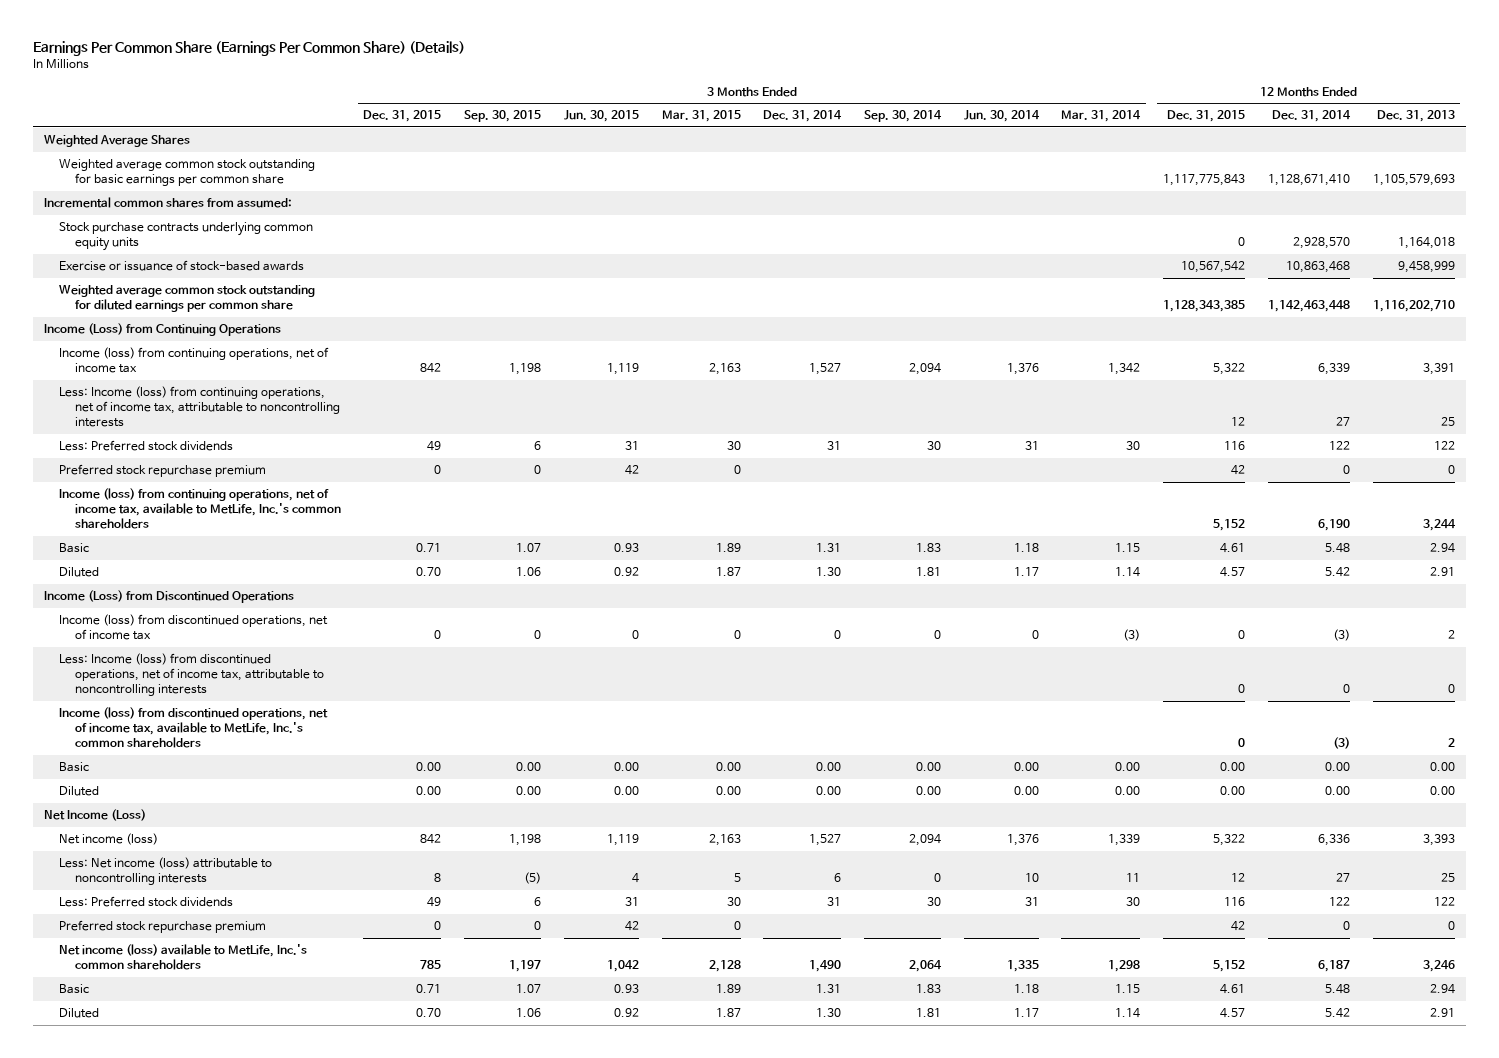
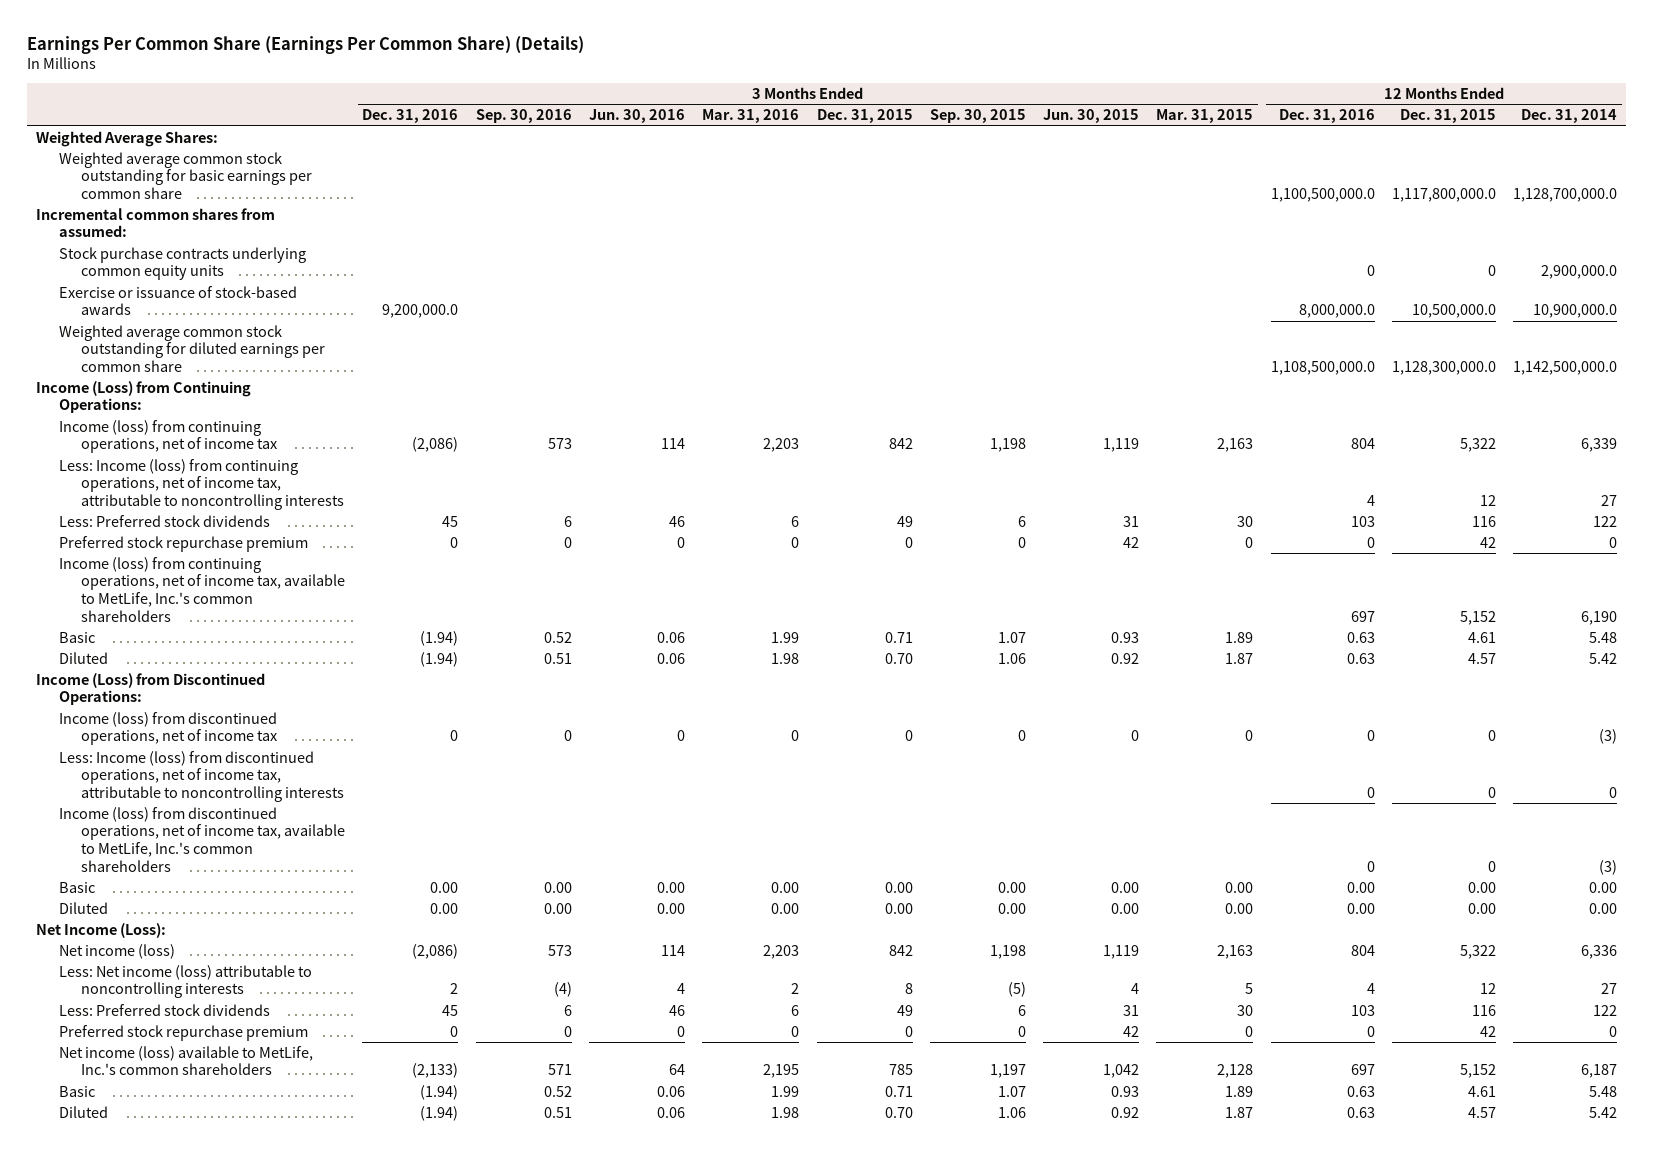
[763,110,843,123] Dec. 31, 2014 -> none
[864,110,943,123] Sep. 30, 2014 -> none
[963,110,1040,123] Jun. 30, 2014 -> none
[1061,110,1142,123] Mar. 31, 2014 -> none
[1376,110,1455,123] Dec. 31, 2013 -> none
none -> [362,109,459,124] Dec. 31, 2016
none -> [475,109,572,124] Sep. 30, 2016
none -> [588,109,685,124] Jun. 30, 2016
none -> [702,109,800,124] Mar. 31, 2016
none -> [1278,109,1375,124] Dec. 31, 2016
[44,135,191,148] Weighted Average Shares -> [35,130,218,147] Weighted Average Shares:
[1163,174,1246,187] 1,117,775,843 -> [1392,187,1497,202] 1,117,800,000.0
[1267,174,1350,187] 1,128,671,410 -> [1513,187,1618,202] 1,128,700,000.0
[1292,237,1350,250] 2,928,570 -> [1541,265,1618,280] 2,900,000.0
[1181,261,1246,274] 10,567,542 -> [1412,304,1497,319] 10,500,000.0
[1285,261,1350,274] 10,863,468 -> [1533,304,1618,319] 10,900,000.0
[1163,300,1246,313] 1,128,343,385 -> [1392,360,1497,375] 1,128,300,000.0
[1267,300,1350,313] 1,142,463,448 -> [1513,360,1618,375] 1,142,500,000.0
[44,323,282,337] Income (Loss) from Continuing Operations -> [35,380,251,414] Income (Loss) from Continuing Operations:
[44,590,295,604] Income (Loss) from Discontinued Operations -> [35,672,265,706] Income (Loss) from Discontinued Operations:
[44,809,147,822] Net Income (Loss) -> [35,922,166,938] Net Income (Loss):

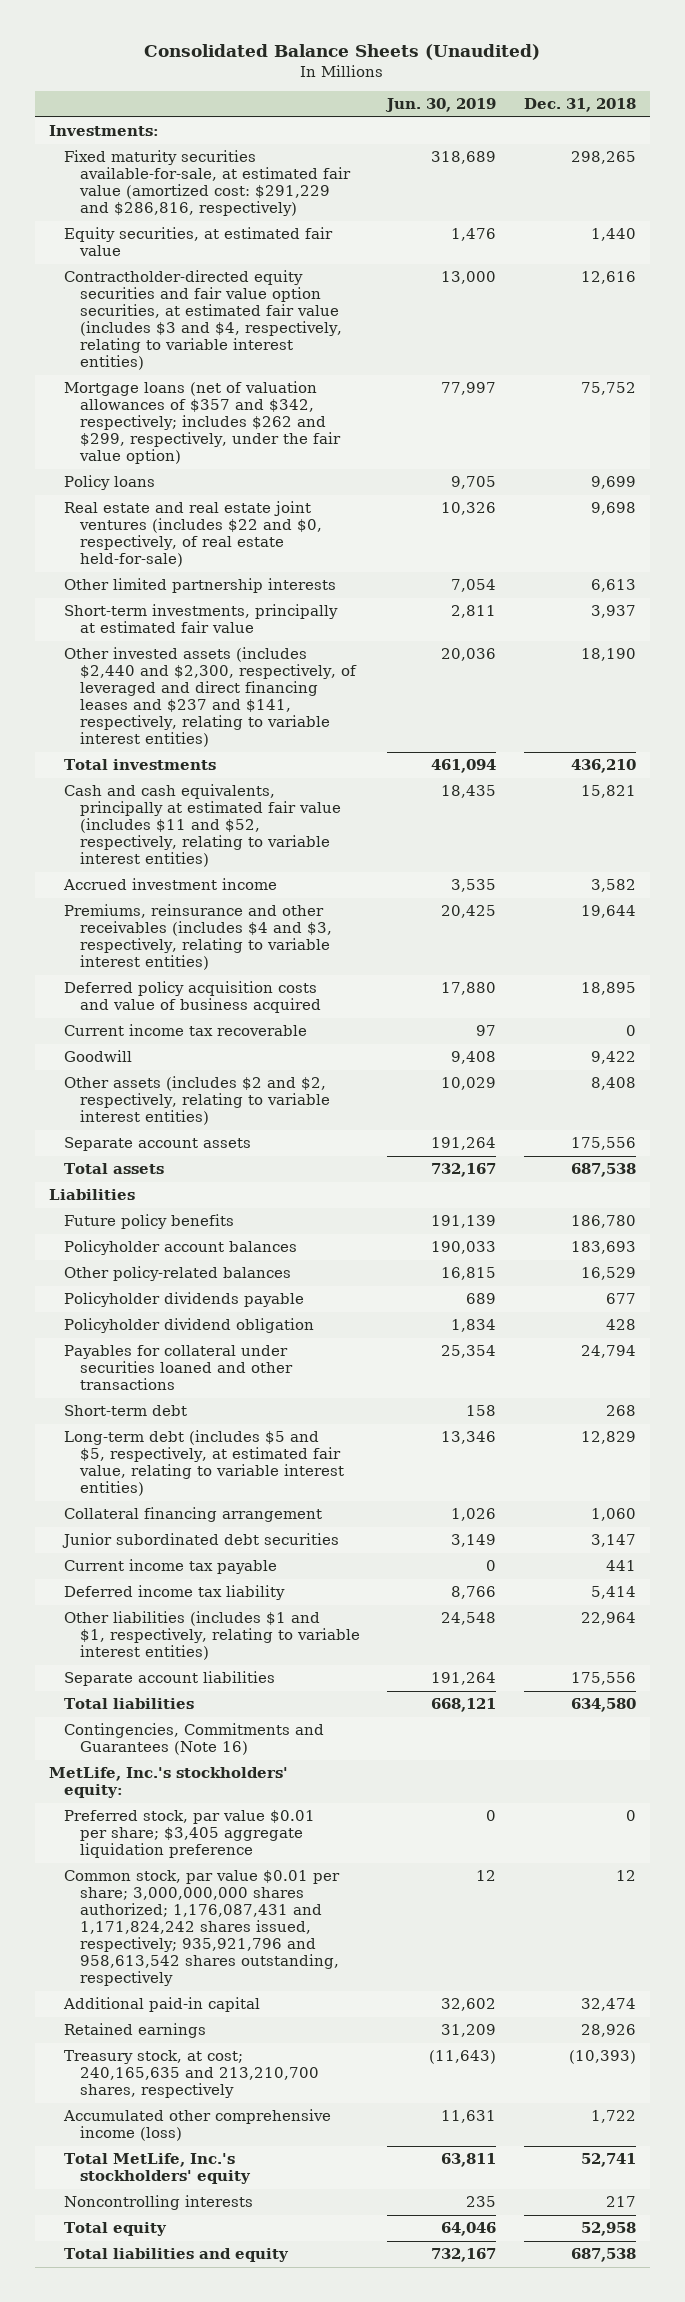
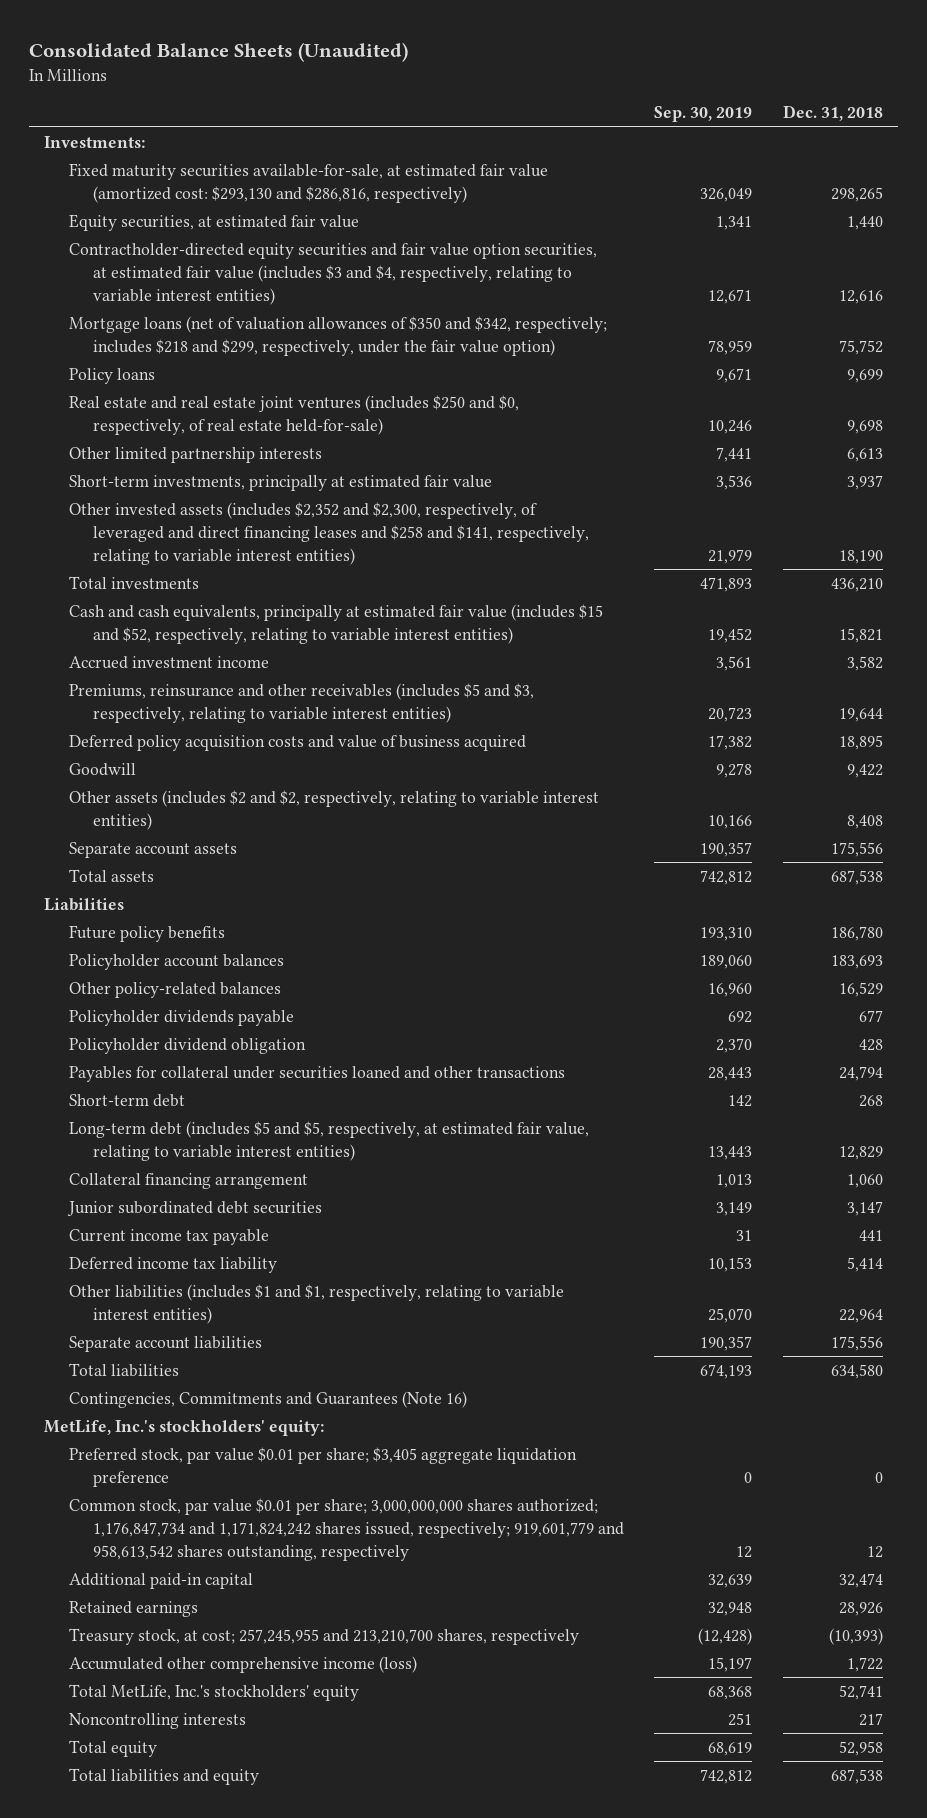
[385,98,497,113] Jun. 30, 2019 -> none
none -> [654,106,753,123] Sep. 30, 2019
[64,150,352,217] Fixed maturity securities available-for-sale, at estimated fair value (amortized cost: $291,229 and $286,816, respectively) -> [68,162,548,203] Fixed maturity securities available-for-sale, at estimated fair value (amortized cost: $293,130 and $286,816, respectively)
[64,381,342,465] Mortgage loans (net of valuation allowances of $357 and $342, respectively; includes $262 and $299, respectively, under the fair value option) -> [68,315,607,356] Mortgage loans (net of valuation allowances of $350 and $342, respectively; includes $218 and $299, respectively, under the fair value option)
[64,501,323,568] Real estate and real estate joint ventures (includes $22 and $0, respectively, of real estate held-for-sale) -> [68,394,519,435] Real estate and real estate joint ventures (includes $250 and $0, respectively, of real estate held-for-sale)
[64,647,358,748] Other invested assets (includes $2,440 and $2,300, respectively, of leveraged and direct financing leases and $237 and $141, respectively, relating to variable interest entities) -> [68,501,589,565] Other invested assets (includes $2,352 and $2,300, respectively, of leveraged and direct financing leases and $258 and $141, respectively, relating to variable interest entities)
[64,784,342,868] Cash and cash equivalents, principally at estimated fair value (includes $11 and $52, respectively, relating to variable interest entities) -> [68,603,603,644] Cash and cash equivalents, principally at estimated fair value (includes $15 and $52, respectively, relating to variable interest entities)
[64,904,333,971] Premiums, reinsurance and other receivables (includes $4 and $3, respectively, relating to variable interest entities) -> [68,682,534,723] Premiums, reinsurance and other receivables (includes $5 and $3, respectively, relating to variable interest entities)
[64,1024,308,1037] Current income tax recoverable -> none
[64,1870,341,1987] Common stock, par value $0.01 per share; 3,000,000,000 shares authorized; 1,176,087,431 and 1,171,824,242 shares issued, respectively; 935,921,796 and 958,613,542 shares outstanding, respectively -> [68,1497,624,1561] Common stock, par value $0.01 per share; 3,000,000,000 shares authorized; 1,176,847,734 and 1,171,824,242 shares issued, respectively; 919,601,779 and 958,613,542 shares outstanding, respectively
[64,2050,320,2099] Treasury stock, at cost; 240,165,635 and 213,210,700 shares, respectively -> [68,1627,579,1645] Treasury stock, at cost; 257,245,955 and 213,210,700 shares, respectively

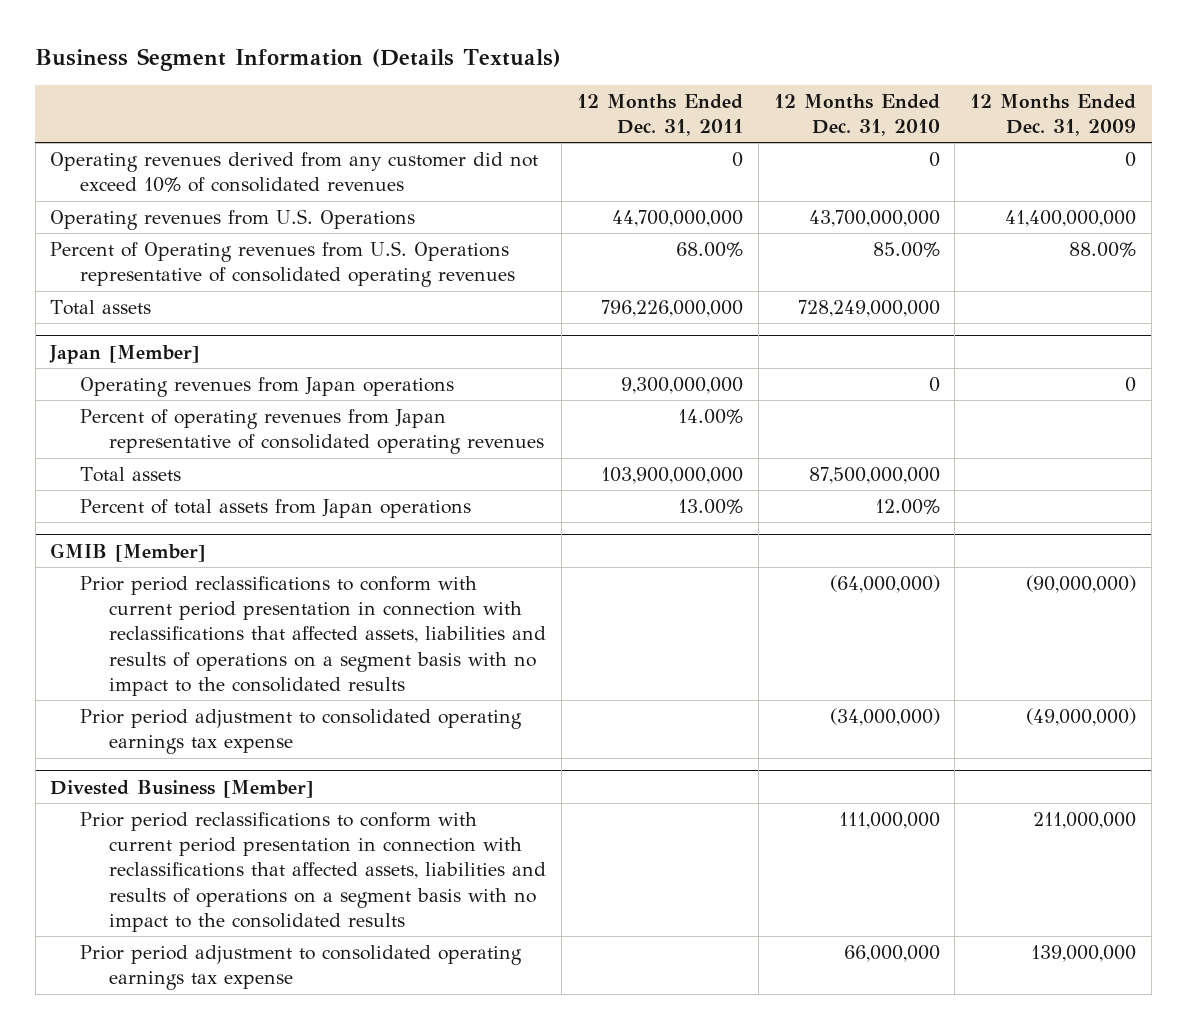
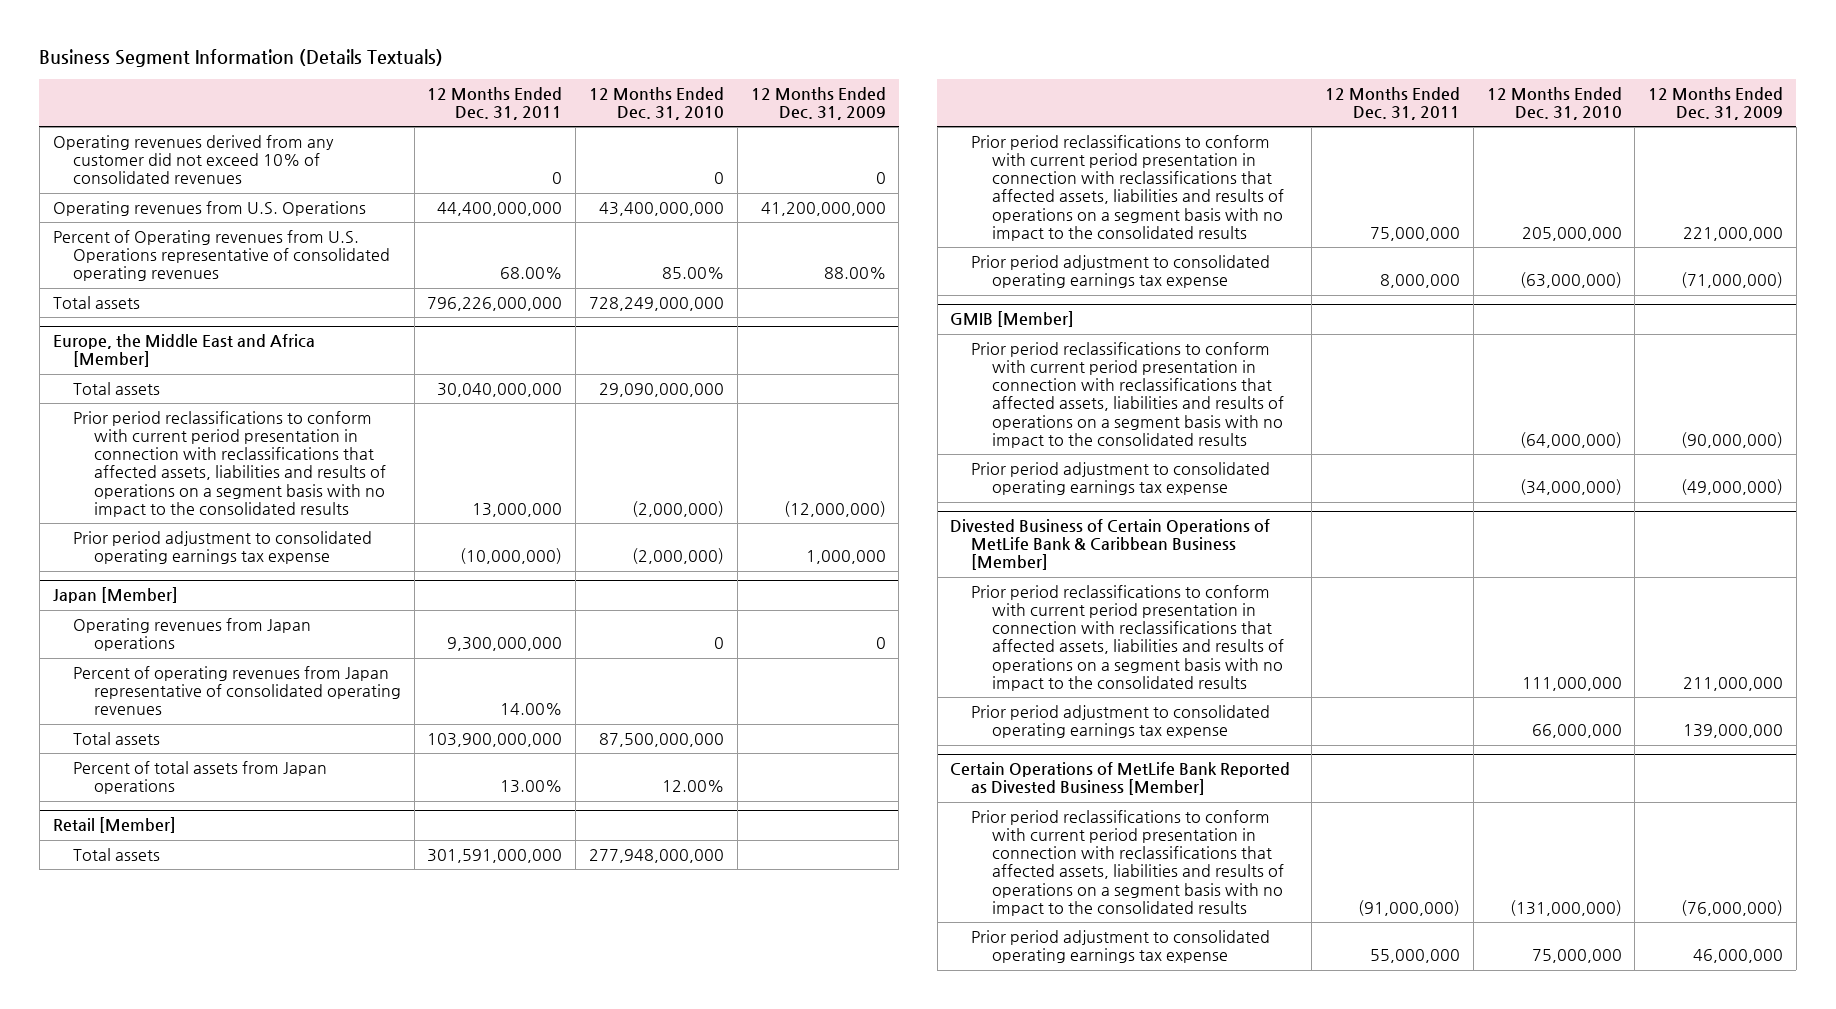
[612,209,744,227] 44,700,000,000 -> [437,202,563,217] 44,400,000,000
[808,209,940,227] 43,700,000,000 -> [599,202,725,217] 43,400,000,000
[1005,209,1137,227] 41,400,000,000 -> [760,202,886,217] 41,200,000,000
none -> [52,334,315,368] Europe, the Middle East and Africa [Member]
none -> [73,382,161,396] Total assets
none -> [73,411,386,517] Prior period reclassifications to conform with current period presentation in connection with reclassifications that affected assets, liabilities and results of operations on a segment basis with no impact to the consolidated results
none -> [73,531,373,565] Prior period adjustment to consolidated operating earnings tax expense
none -> [52,817,176,834] Retail [Member]
none -> [73,848,161,862] Total assets
none -> [970,135,1284,241] Prior period reclassifications to conform with current period presentation in connection with reclassifications that affected assets, liabilities and results of operations on a segment basis with no impact to the consolidated results
none -> [970,255,1270,289] Prior period adjustment to consolidated operating earnings tax expense
[50,779,315,798] Divested Business [Member] -> none
none -> [950,519,1271,571] Divested Business of Certain Operations of MetLife Bank & Caribbean Business [Member]
none -> [950,762,1291,796] Certain Operations of MetLife Bank Reported as Divested Business [Member]
none -> [970,810,1284,916] Prior period reclassifications to conform with current period presentation in connection with reclassifications that affected assets, liabilities and results of operations on a segment basis with no impact to the consolidated results
none -> [970,930,1270,964] Prior period adjustment to consolidated operating earnings tax expense

